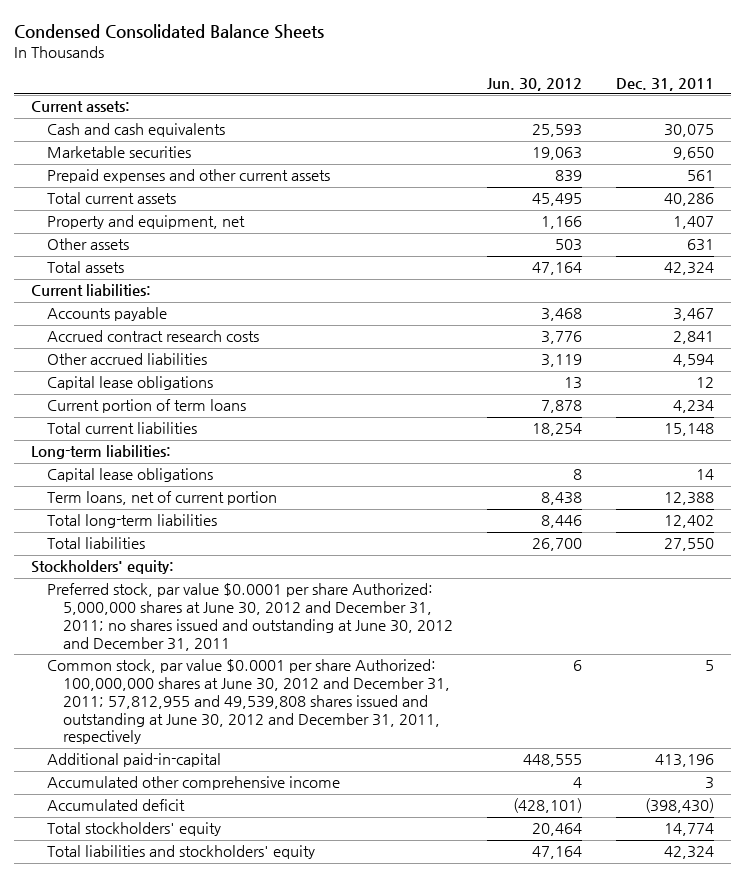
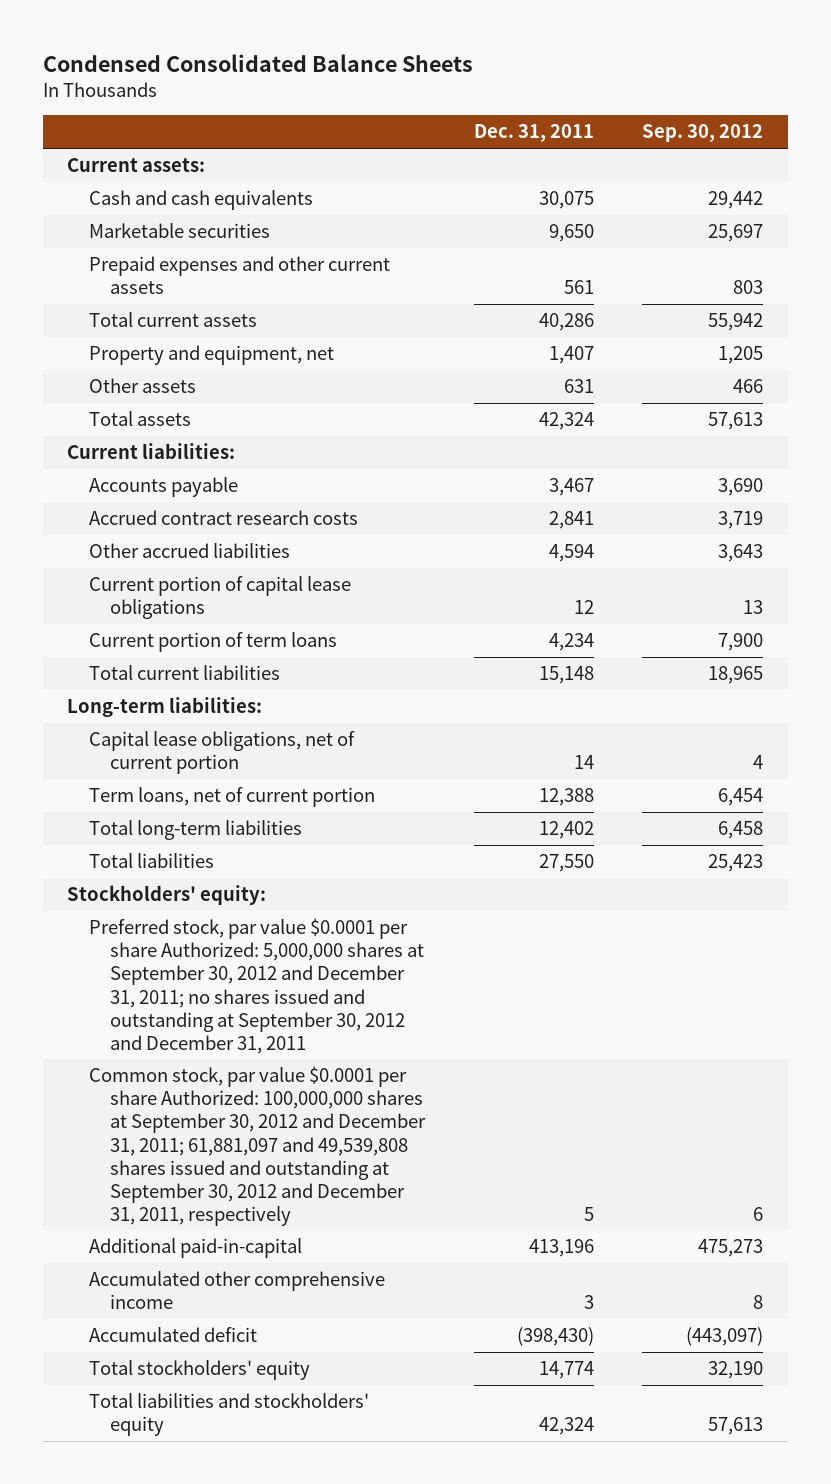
[487,77,583,91] Jun. 30, 2012 -> none
none -> [642,124,764,143] Sep. 30, 2012
[47,376,214,391] Capital lease obligations -> [88,576,351,620] Current portion of capital lease obligations
[47,468,214,483] Capital lease obligations -> [88,731,355,775] Capital lease obligations, net of current portion
[47,583,454,651] Preferred stock, par value $0.0001 per share Authorized: 5,000,000 shares at June 30, 2012 and December 31, 2011; no shares issued and outstanding at June 30, 2012 and December 31, 2011 -> [88,918,425,1054] Preferred stock, par value $0.0001 per share Authorized: 5,000,000 shares at September 30, 2012 and December 31, 2011; no shares issued and outstanding at September 30, 2012 and December 31, 2011
[47,659,451,745] Common stock, par value $0.0001 per share Authorized: 100,000,000 shares at June 30, 2012 and December 31, 2011; 57,812,955 and 49,539,808 shares issued and outstanding at June 30, 2012 and December 31, 2011, respectively -> [88,1066,427,1226] Common stock, par value $0.0001 per share Authorized: 100,000,000 shares at September 30, 2012 and December 31, 2011; 61,881,097 and 49,539,808 shares issued and outstanding at September 30, 2012 and December 31, 2011, respectively

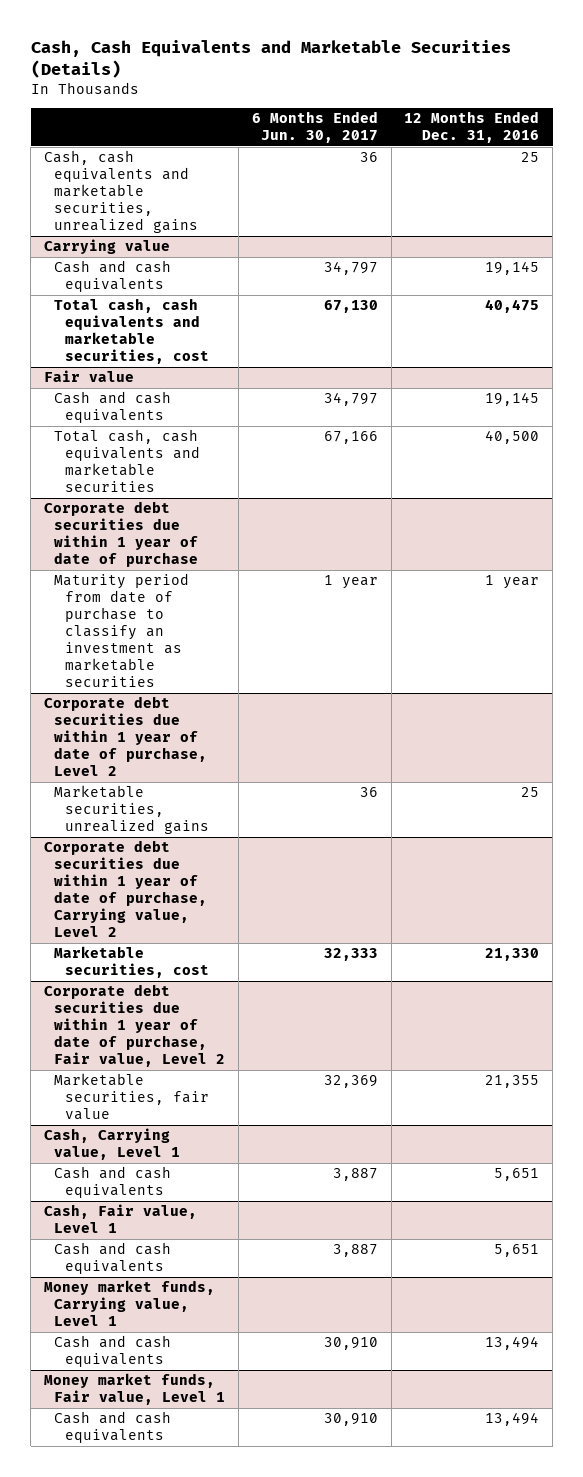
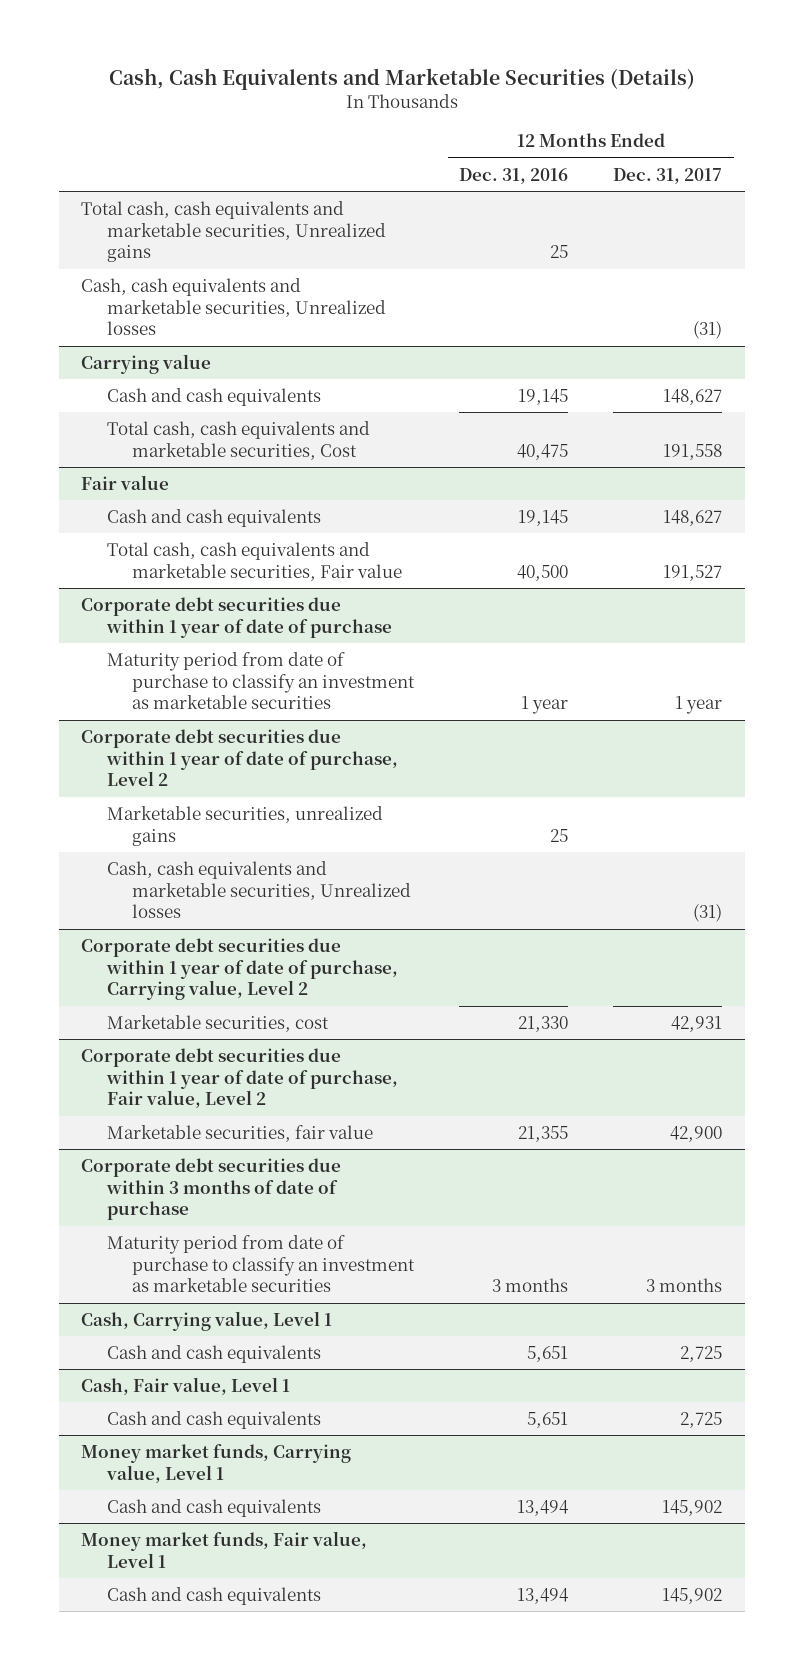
[251,111,378,144] 6 Months Ended Jun. 30, 2017 -> none
none -> [613,167,723,184] Dec. 31, 2017
[43,150,199,234] Cash, cash equivalents and marketable securities, unrealized gains -> [81,200,386,263] Total cash, cash equivalents and marketable securities, Unrealized gains
none -> [81,277,386,336] Cash, cash equivalents and marketable securities, Unrealized losses
[54,298,210,365] Total cash, cash equivalents and marketable securities, cost -> [106,420,370,460] Total cash, cash equivalents and marketable securities, Cost
[54,429,201,493] Total cash, cash equivalents and marketable securities -> [106,541,403,581] Total cash, cash equivalents and marketable securities, Fair value
none -> [106,860,412,919] Cash, cash equivalents and marketable securities, Unrealized losses
none -> [81,1157,342,1221] Corporate debt securities due within 3 months of date of purchase
none -> [106,1234,416,1293] Maturity period from date of purchase to classify an investment as marketable securities

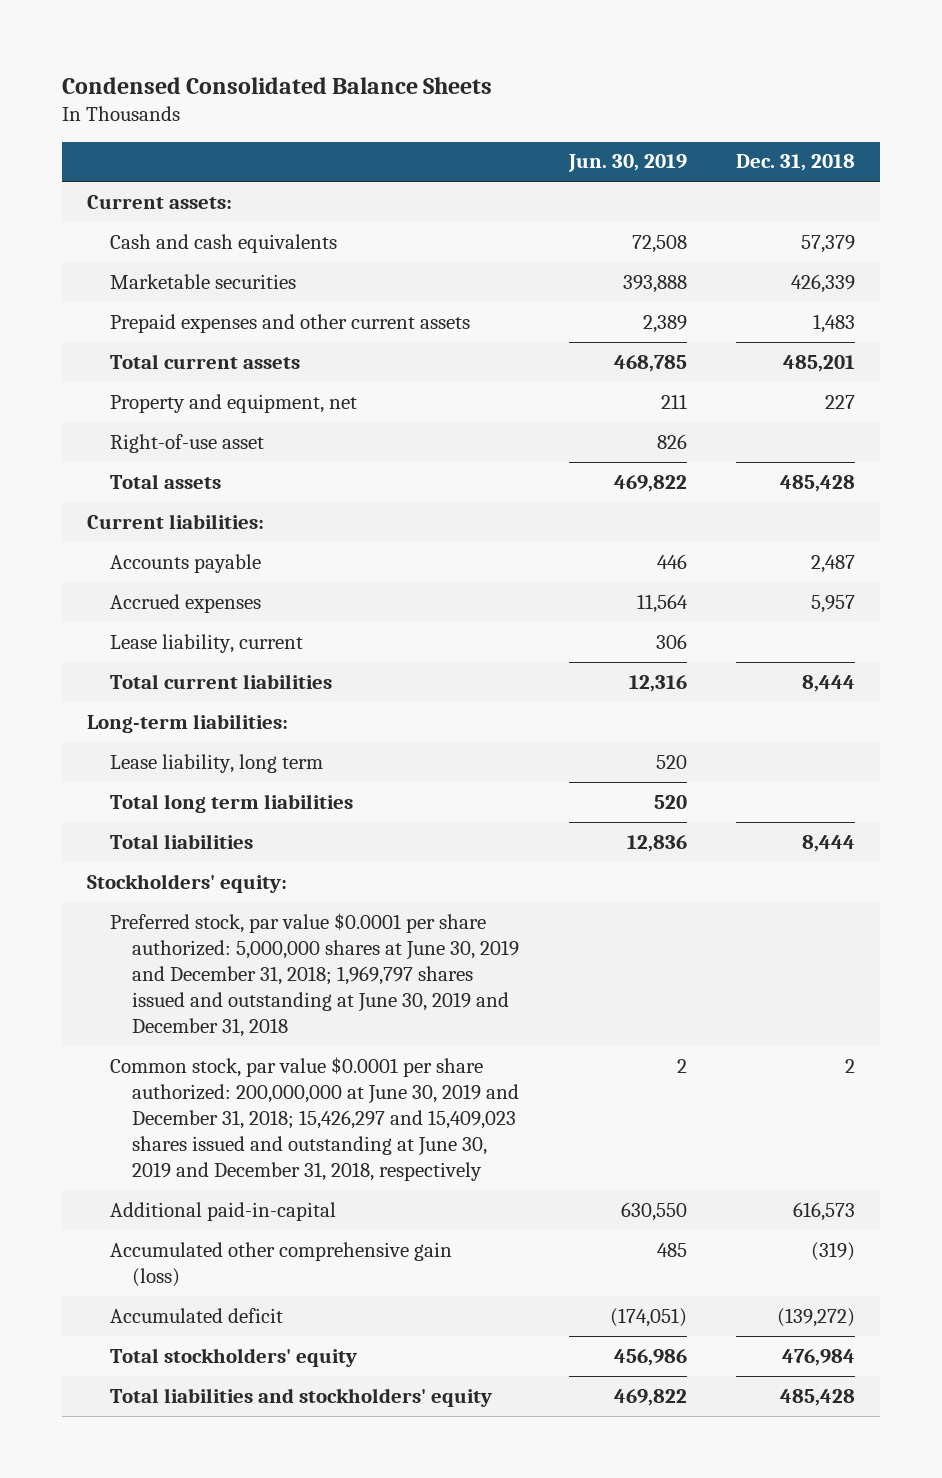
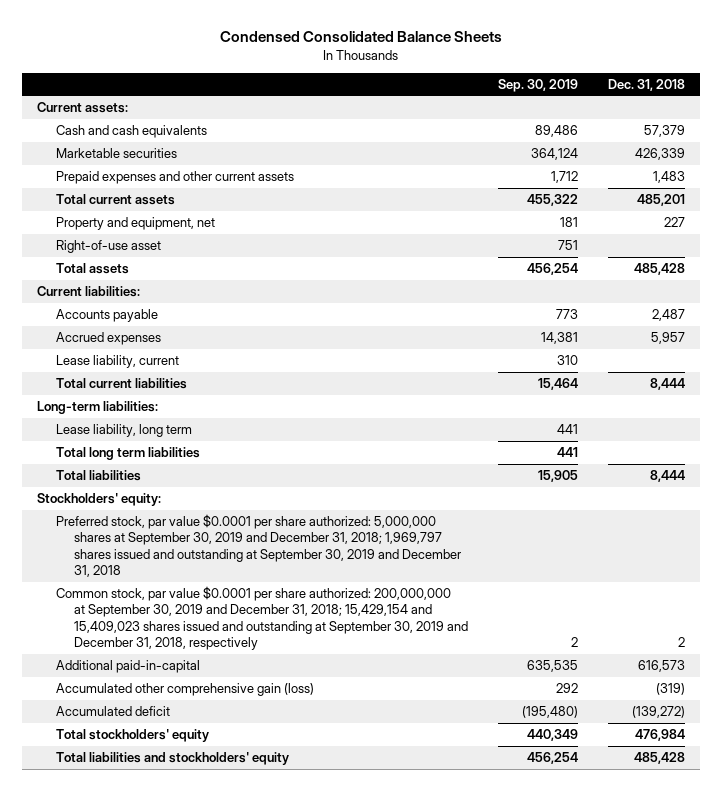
[567,154,687,173] Jun. 30, 2019 -> none
none -> [498,78,579,92] Sep. 30, 2019
[109,912,520,1037] Preferred stock, par value $0.0001 per share authorized: 5,000,000 shares at June 30, 2019 and December 31, 2018; 1,969,797 shares issued and outstanding at June 30, 2019 and December 31, 2018 -> [55,514,462,578] Preferred stock, par value $0.0001 per share authorized: 5,000,000 shares at September 30, 2019 and December 31, 2018; 1,969,797 shares issued and outstanding at September 30, 2019 and December 31, 2018
[109,1056,520,1181] Common stock, par value $0.0001 per share authorized: 200,000,000 at June 30, 2019 and December 31, 2018; 15,426,297 and 15,409,023 shares issued and outstanding at June 30, 2019 and December 31, 2018, respectively -> [55,586,469,651] Common stock, par value $0.0001 per share authorized: 200,000,000 at September 30, 2019 and December 31, 2018; 15,429,154 and 15,409,023 shares issued and outstanding at September 30, 2019 and December 31, 2018, respectively

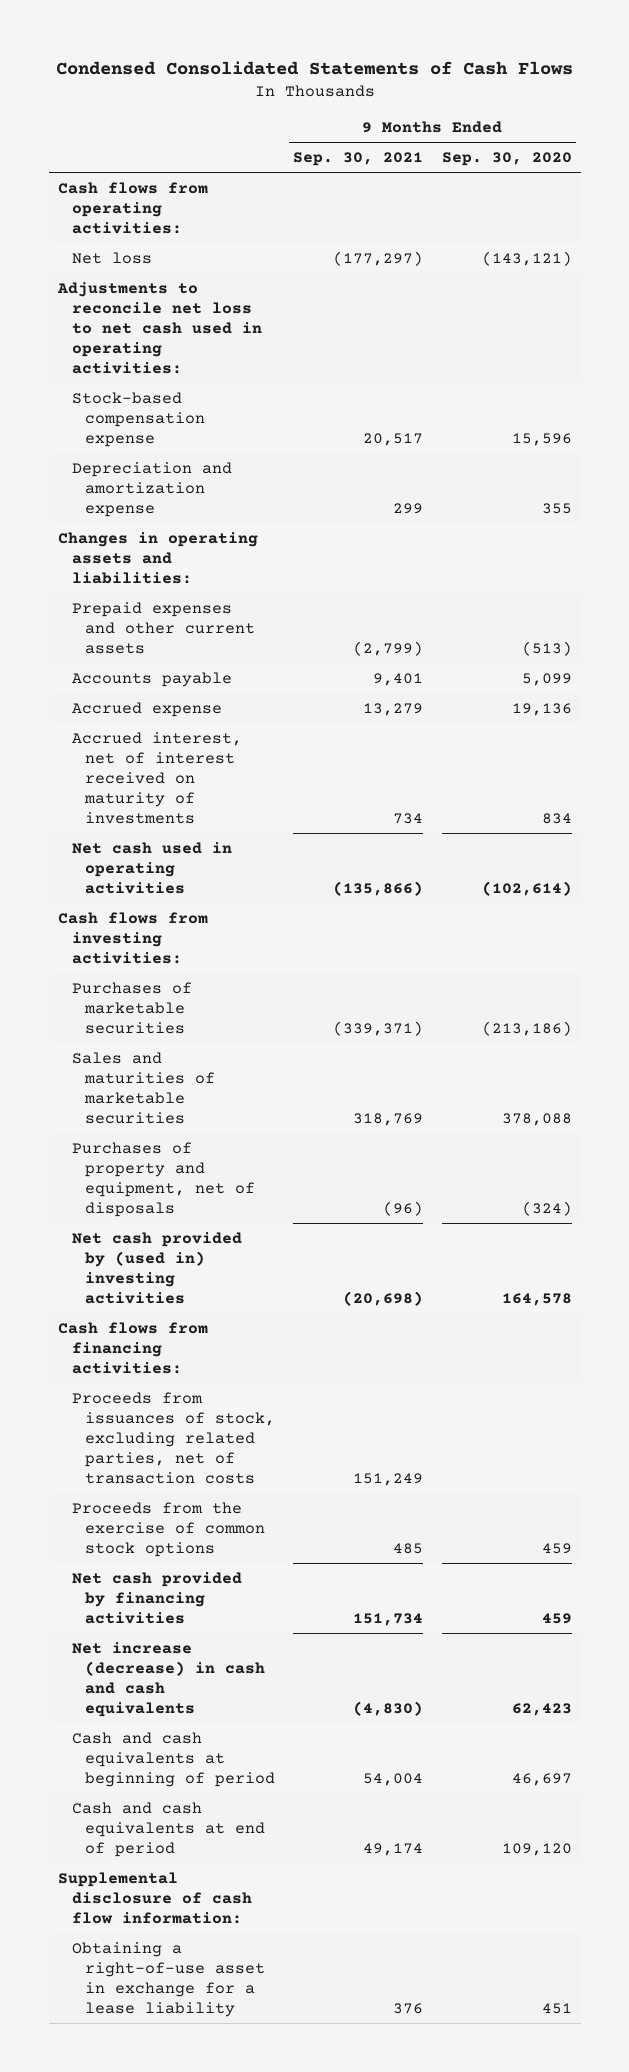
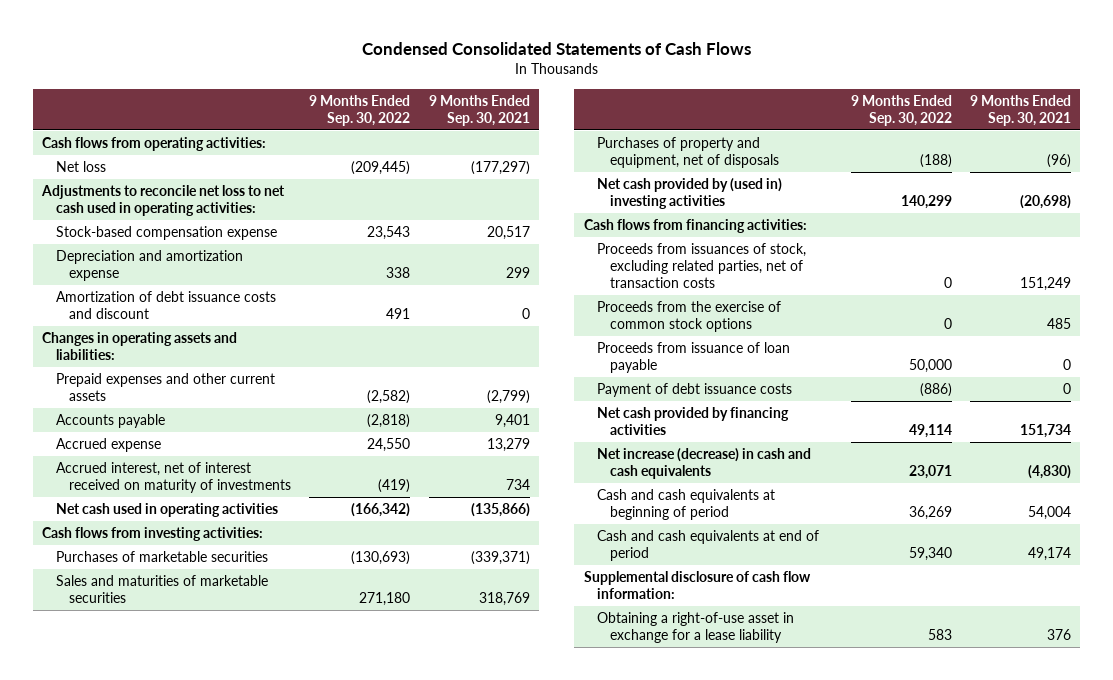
[441,152,572,167] Sep. 30, 2020 -> none
none -> [309,94,411,126] 9 Months Ended Sep. 30, 2022
none -> [55,291,276,320] Amortization of debt issuance costs and discount
none -> [596,342,790,374] Proceeds from issuance of loan payable
none -> [596,383,792,398] Payment of debt issuance costs

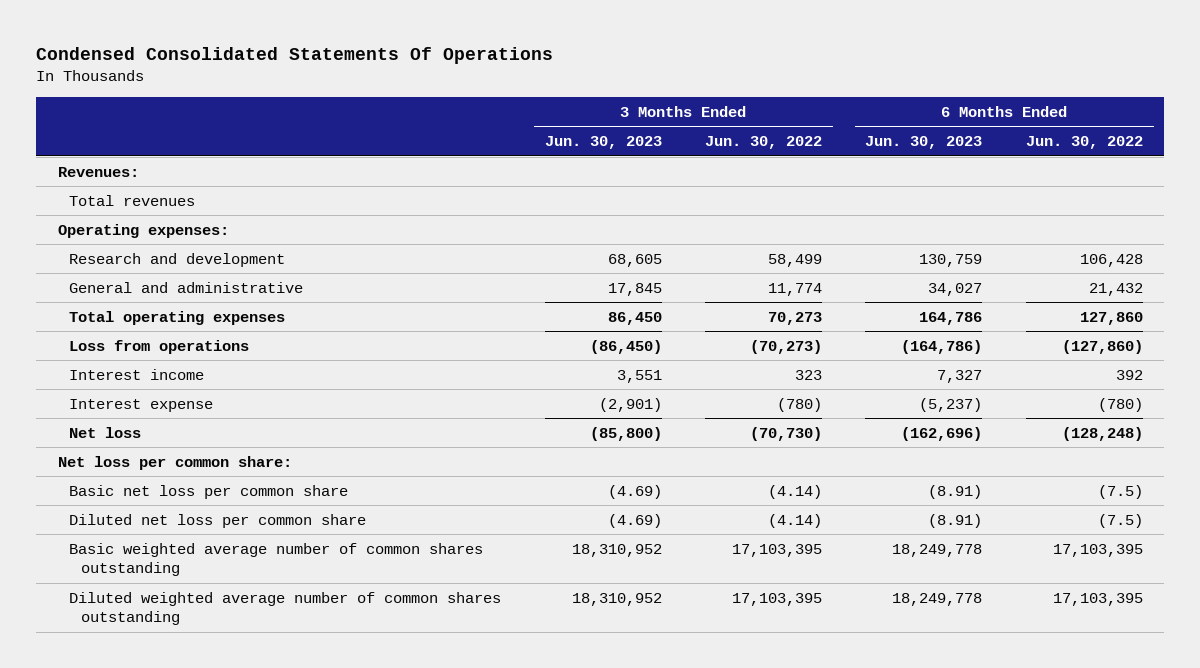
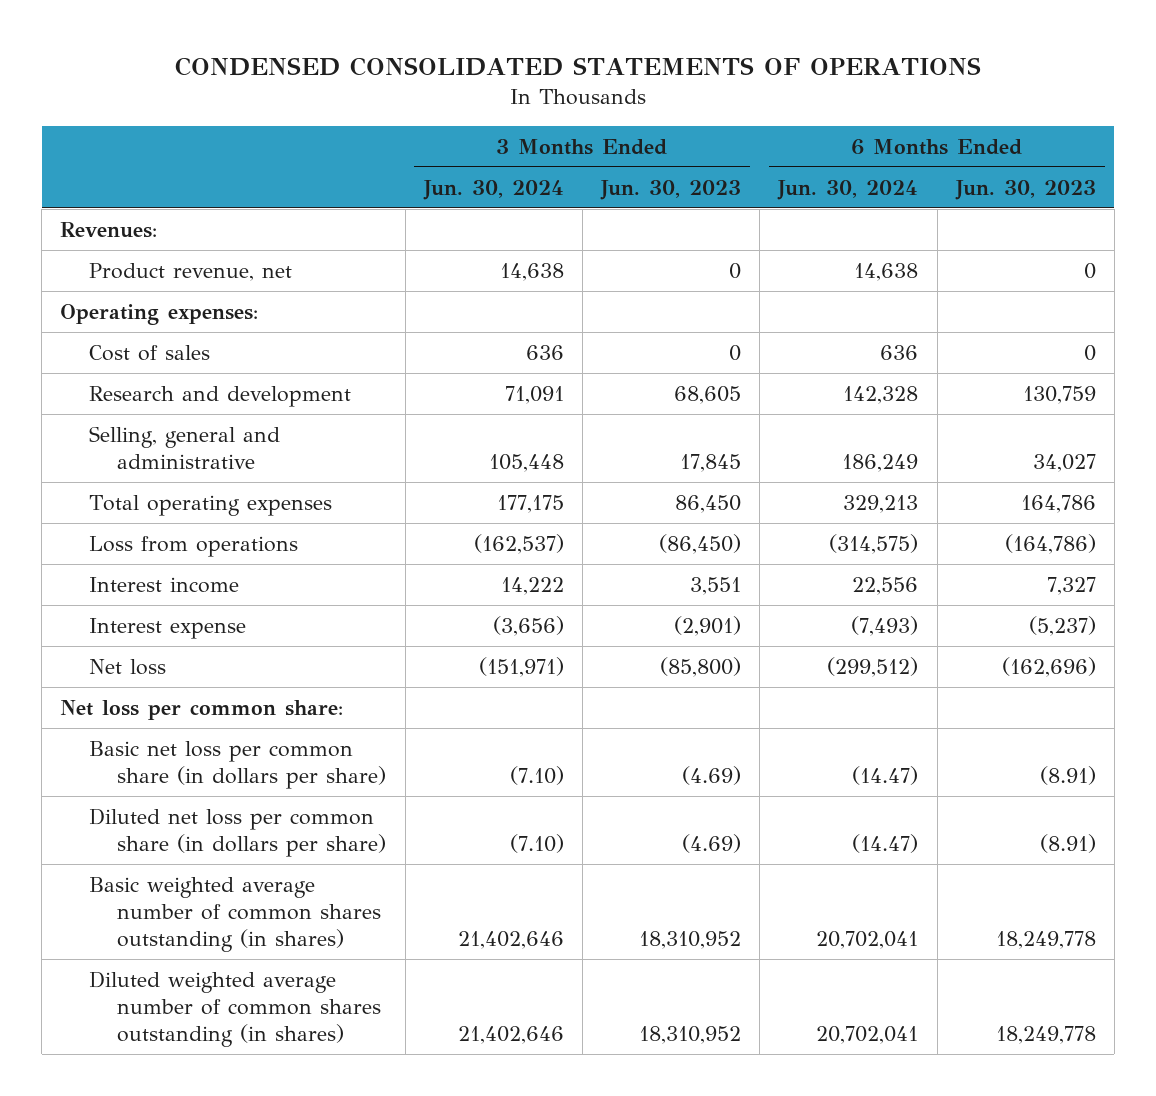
[35,47,553,65] Condensed Consolidated Statements Of Operations -> [174,57,981,77] CONDENSED CONSOLIDATED STATEMENTS OF OPERATIONS
[705,136,823,150] Jun. 30, 2022 -> none
[1025,136,1143,150] Jun. 30, 2022 -> none
none -> [422,179,564,200] Jun. 30, 2024
none -> [777,179,919,200] Jun. 30, 2024
[69,194,196,206] Total revenues -> none
none -> [88,262,292,281] Product revenue, net
none -> [88,344,210,361] Cost of sales
[69,281,304,293] General and administrative -> [88,425,280,470] Selling, general and administrative
[69,484,349,499] Basic net loss per common share -> [88,740,387,790] Basic net loss per common share (in dollars per share)
[69,513,367,528] Diluted net loss per common share -> [88,807,387,858] Diluted net loss per common share (in dollars per share)
[69,542,484,577] Basic weighted average number of common shares outstanding -> [88,876,382,953] Basic weighted average number of common shares outstanding (in shares)
[69,591,502,626] Diluted weighted average number of common shares outstanding -> [88,970,382,1048] Diluted weighted average number of common shares outstanding (in shares)

